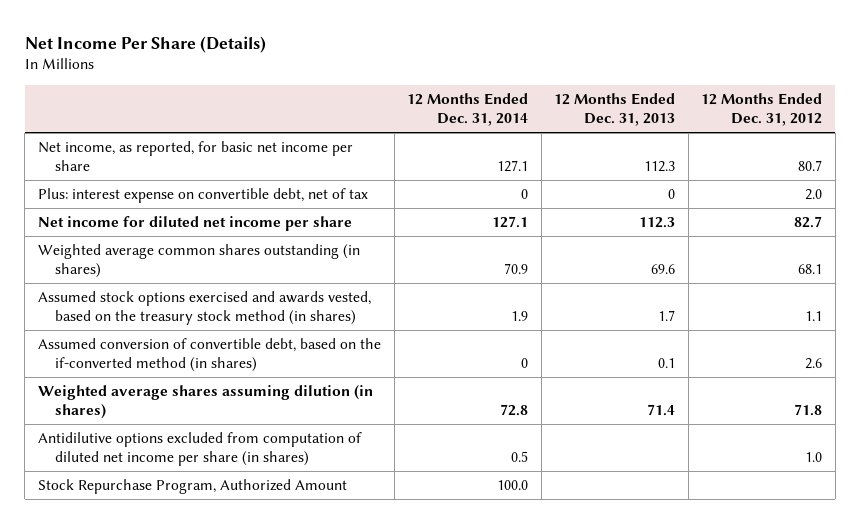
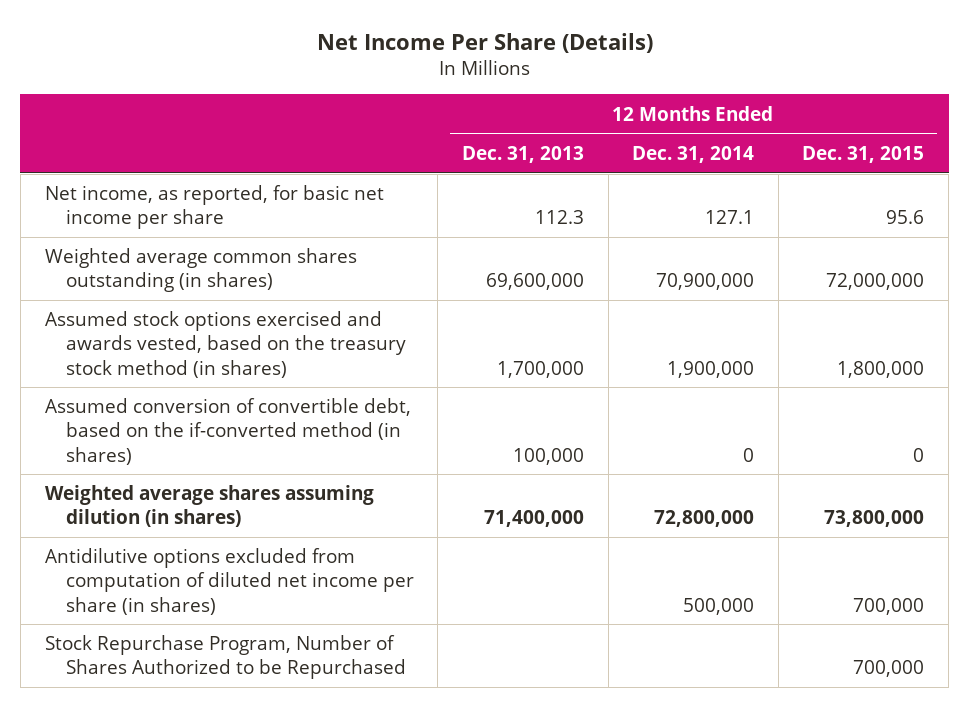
[701,92,823,126] 12 Months Ended Dec. 31, 2012 -> none
none -> [802,145,925,163] Dec. 31, 2015
[38,188,369,204] Plus: interest expense on convertible debt, net of tax -> none
[38,216,353,232] Net income for diluted net income per share -> none
[38,479,348,495] Stock Repurchase Program, Authorized Amount -> none
[504,263,529,275] 70.9 -> [656,273,755,291] 70,900,000
[651,264,676,275] 69.6 -> [486,273,585,291] 69,600,000
[511,311,529,322] 1.9 -> [667,360,755,378] 1,900,000
[658,310,676,322] 1.7 -> [497,360,585,378] 1,700,000
[658,358,676,369] 0.1 -> [513,447,585,465] 100,000
[500,404,529,417] 72.8 -> [654,510,755,528] 72,800,000
[647,404,676,417] 71.4 -> [484,510,585,528] 71,400,000
[511,451,529,463] 0.5 -> [683,597,755,615] 500,000
none -> [44,635,406,680] Stock Repurchase Program, Number of Shares Authorized to be Repurchased

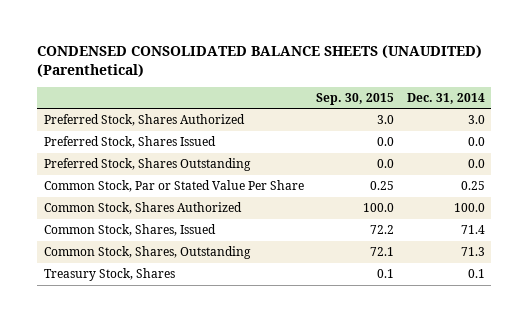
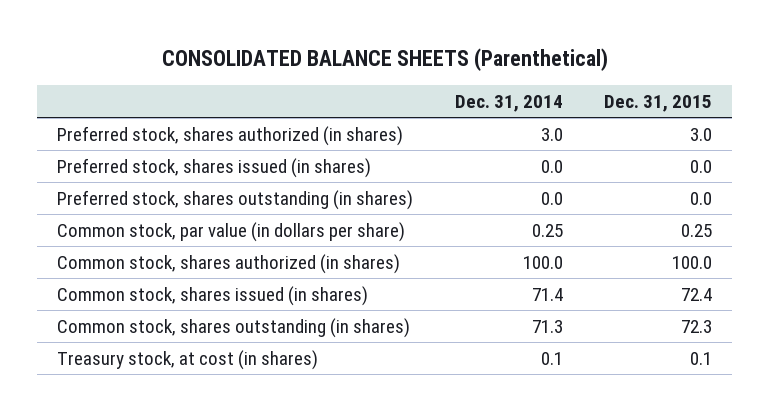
[37,44,483,77] CONDENSED CONSOLIDATED BALANCE SHEETS (UNAUDITED) (Parenthetical) -> [161,48,608,72] CONSOLIDATED BALANCE SHEETS (Parenthetical)
[316,92,395,105] Sep. 30, 2015 -> none
none -> [603,94,712,112] Dec. 31, 2015
[43,114,245,127] Preferred Stock, Shares Authorized -> [57,125,404,146] Preferred stock, shares authorized (in shares)
[43,136,216,149] Preferred Stock, Shares Issued -> [57,157,372,178] Preferred stock, shares issued (in shares)
[43,158,251,172] Preferred Stock, Shares Outstanding -> [57,189,414,210] Preferred stock, shares outstanding (in shares)
[43,180,304,193] Common Stock, Par or Stated Value Per Share -> [57,221,406,242] Common stock, par value (in dollars per share)
[43,202,242,215] Common Stock, Shares Authorized -> [57,253,401,274] Common stock, shares authorized (in shares)
[43,224,216,237] Common Stock, Shares, Issued -> [57,285,369,306] Common stock, shares issued (in shares)
[43,246,251,260] Common Stock, Shares, Outstanding -> [57,317,411,338] Common stock, shares outstanding (in shares)
[43,268,175,282] Treasury Stock, Shares -> [57,349,319,370] Treasury stock, at cost (in shares)

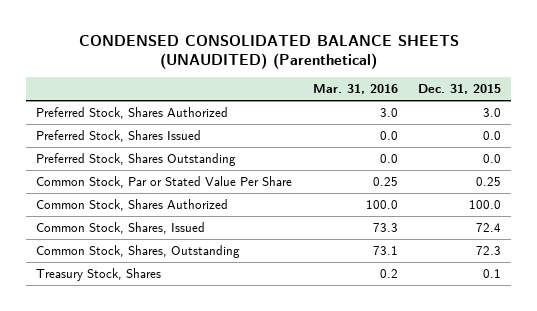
[161,48,608,72] CONSOLIDATED BALANCE SHEETS (Parenthetical) -> [78,34,459,70] CONDENSED CONSOLIDATED BALANCE SHEETS (UNAUDITED) (Parenthetical)
[454,94,563,112] Dec. 31, 2014 -> none
none -> [312,84,398,95] Mar. 31, 2016
[57,125,404,146] Preferred stock, shares authorized (in shares) -> [36,106,229,119] Preferred Stock, Shares Authorized
[57,157,372,178] Preferred stock, shares issued (in shares) -> [36,129,202,142] Preferred Stock, Shares Issued
[57,189,414,210] Preferred stock, shares outstanding (in shares) -> [36,152,237,166] Preferred Stock, Shares Outstanding
[57,221,406,242] Common stock, par value (in dollars per share) -> [36,175,293,188] Common Stock, Par or Stated Value Per Share
[57,253,401,274] Common stock, shares authorized (in shares) -> [36,198,229,211] Common Stock, Shares Authorized
[57,285,369,306] Common stock, shares issued (in shares) -> [36,221,206,234] Common Stock, Shares, Issued
[57,317,411,338] Common stock, shares outstanding (in shares) -> [36,244,241,258] Common Stock, Shares, Outstanding
[57,349,319,370] Treasury stock, at cost (in shares) -> [36,267,162,281] Treasury Stock, Shares

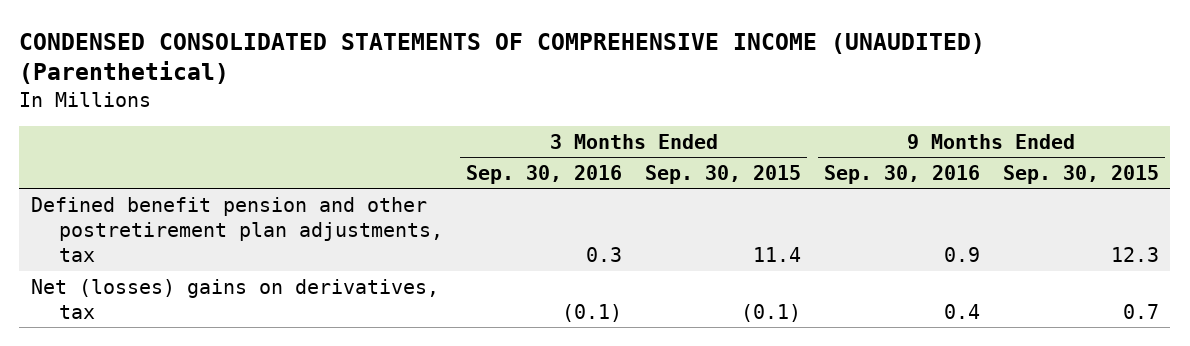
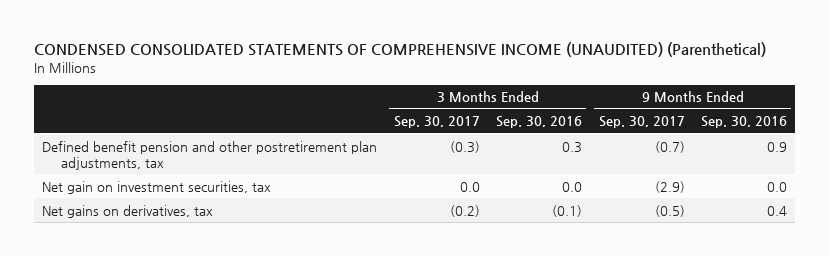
[645,165,802,185] Sep. 30, 2015 -> none
[1002,165,1159,185] Sep. 30, 2015 -> none
none -> [393,116,480,129] Sep. 30, 2017
none -> [598,116,685,129] Sep. 30, 2017
none -> [42,180,272,194] Net gain on investment securities, tax
[30,278,439,320] Net (losses) gains on derivatives, tax -> [42,204,214,218] Net gains on derivatives, tax

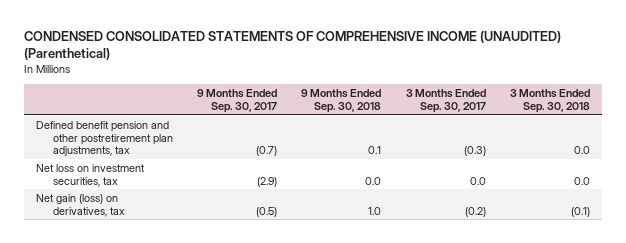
[496,116,583,129] Sep. 30, 2016 -> none
[701,116,788,129] Sep. 30, 2016 -> none
none -> [301,89,382,113] 9 Months Ended Sep. 30, 2018
none -> [509,89,590,113] 3 Months Ended Sep. 30, 2018
[42,180,272,194] Net gain on investment securities, tax -> [35,163,145,187] Net loss on investment securities, tax
[42,204,214,218] Net gains on derivatives, tax -> [35,193,125,217] Net gain (loss) on derivatives, tax

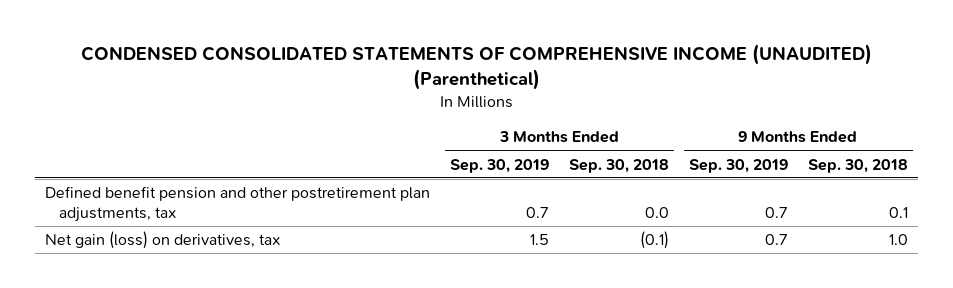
[197,89,278,113] 9 Months Ended Sep. 30, 2017 -> none
[405,89,486,113] 3 Months Ended Sep. 30, 2017 -> none
none -> [450,158,550,173] Sep. 30, 2019
none -> [688,158,788,173] Sep. 30, 2019
[35,163,145,187] Net loss on investment securities, tax -> none

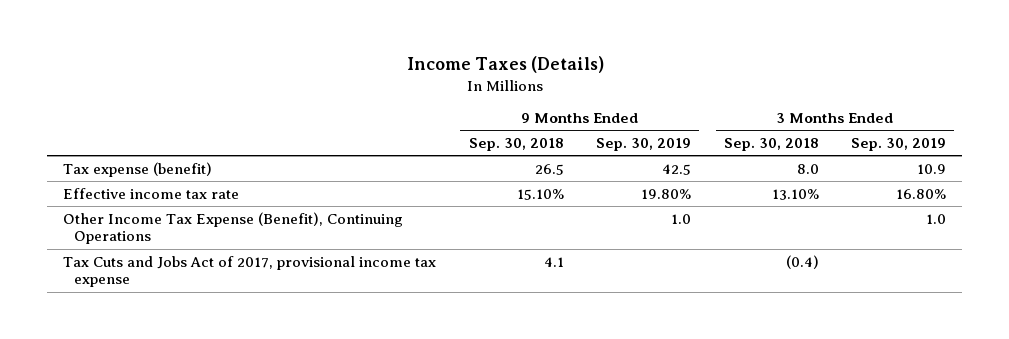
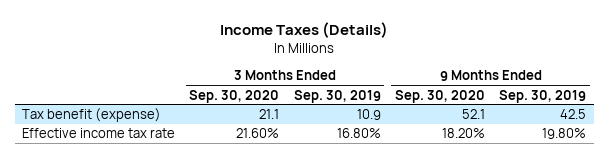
[468,138,564,152] Sep. 30, 2018 -> none
[723,138,819,152] Sep. 30, 2018 -> none
none -> [189,89,280,103] Sep. 30, 2020
none -> [395,89,486,103] Sep. 30, 2020
[63,161,213,177] Tax expense (benefit) -> [21,108,161,123] Tax benefit (expense)
[63,211,404,245] Other Income Tax Expense (Benefit), Continuing Operations -> none
[63,255,437,288] Tax Cuts and Jobs Act of 2017, provisional income tax expense -> none

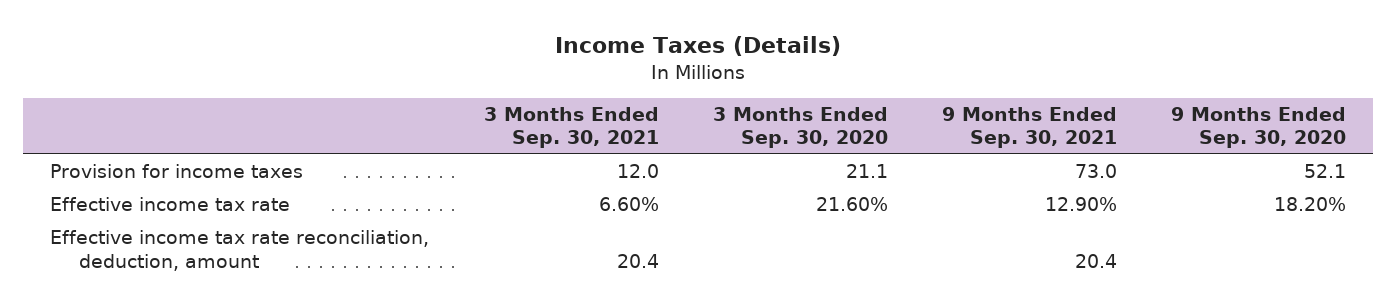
[293,89,381,103] Sep. 30, 2019 -> none
[499,89,587,103] Sep. 30, 2019 -> none
none -> [483,107,659,149] 3 Months Ended Sep. 30, 2021
none -> [941,107,1117,149] 9 Months Ended Sep. 30, 2021
[21,108,161,123] Tax benefit (expense) -> [50,164,304,179] Provision for income taxes
none -> [50,230,430,271] Effective income tax rate reconciliation, deduction, amount

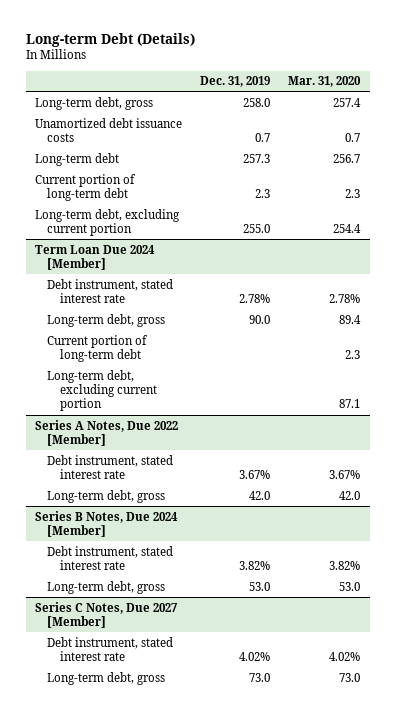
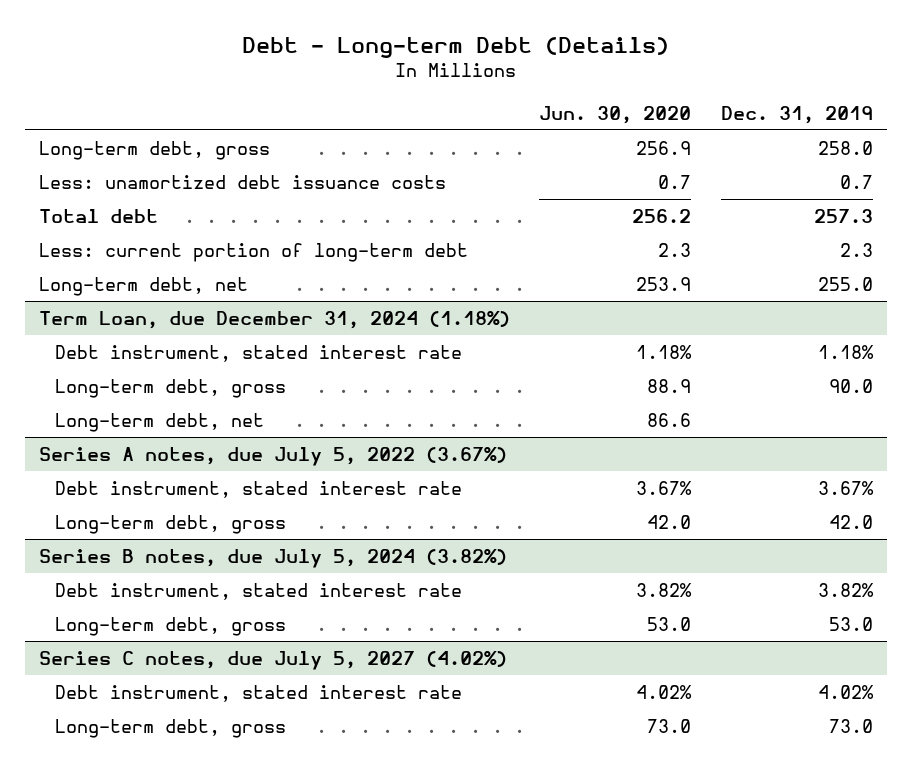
[25,32,195,47] Long-term Debt (Details) -> [241,36,669,58] Debt - Long-term Debt (Details)
[288,76,362,88] Mar. 31, 2020 -> none
none -> [539,105,692,124] Jun. 30, 2020
[34,117,182,142] Unamortized debt issuance costs -> [39,175,447,190] Less: unamortized debt issuance costs
[34,152,119,166] Long-term debt -> [39,209,159,224] Total debt
[34,173,136,201] Current portion of long-term debt -> [39,243,469,263] Less: current portion of long-term debt
[34,208,180,236] Long-term debt, excluding current portion -> [39,277,249,297] Long-term debt, net
[34,244,155,270] Term Loan Due 2024 [Member] -> [39,311,511,330] Term Loan, due December 31, 2024 (1.18%)
[239,293,271,303] 2.78% -> [817,345,874,360] 1.18%
[47,334,149,362] Current portion of long-term debt -> none
[47,369,158,412] Long-term debt, excluding current portion -> [55,413,265,433] Long-term debt, net
[34,419,178,446] Series A Notes, Due 2022 [Member] -> [39,447,508,467] Series A notes, due July 5, 2022 (3.67%)
[34,510,178,537] Series B Notes, Due 2024 [Member] -> [39,549,508,569] Series B notes, due July 5, 2024 (3.82%)
[34,601,178,628] Series C Notes, Due 2027 [Member] -> [39,651,508,671] Series C notes, due July 5, 2027 (4.02%)

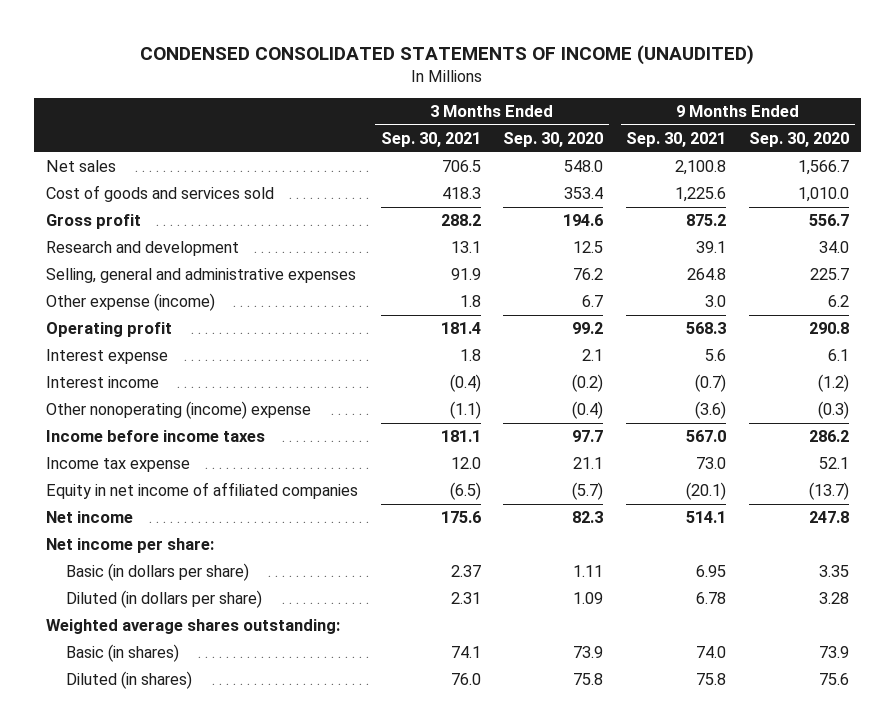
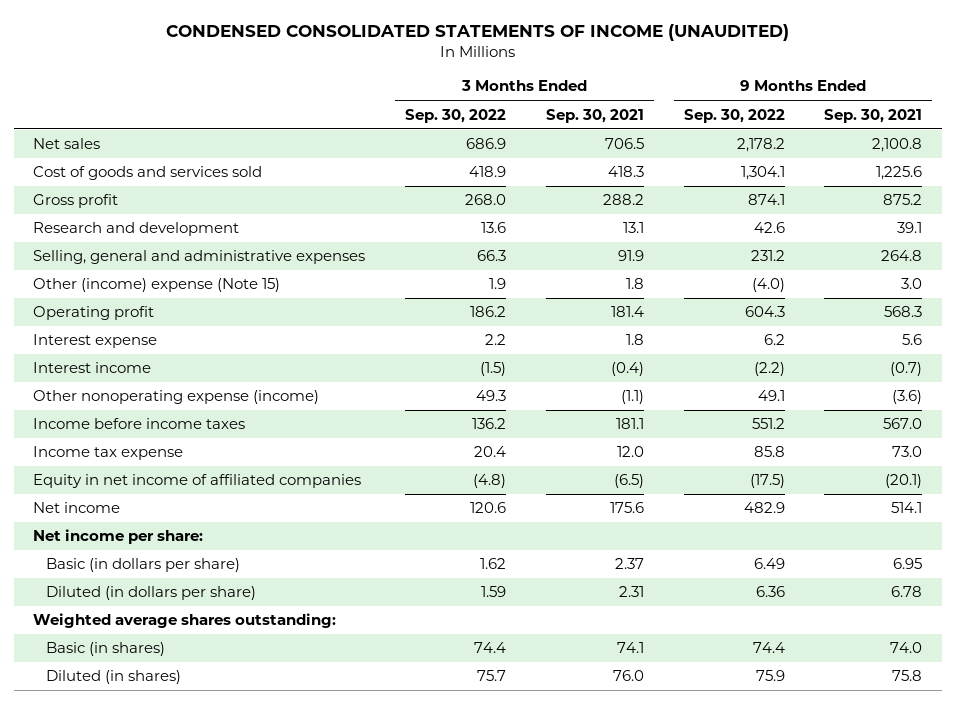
[503,132,604,148] Sep. 30, 2020 -> none
[749,132,850,148] Sep. 30, 2020 -> none
none -> [405,108,507,123] Sep. 30, 2022
none -> [683,108,785,123] Sep. 30, 2022
[45,293,215,312] Other expense (income) -> [33,278,281,293] Other (income) expense (Note 15)
[45,401,311,420] Other nonoperating (income) expense -> [33,390,320,405] Other nonoperating expense (income)

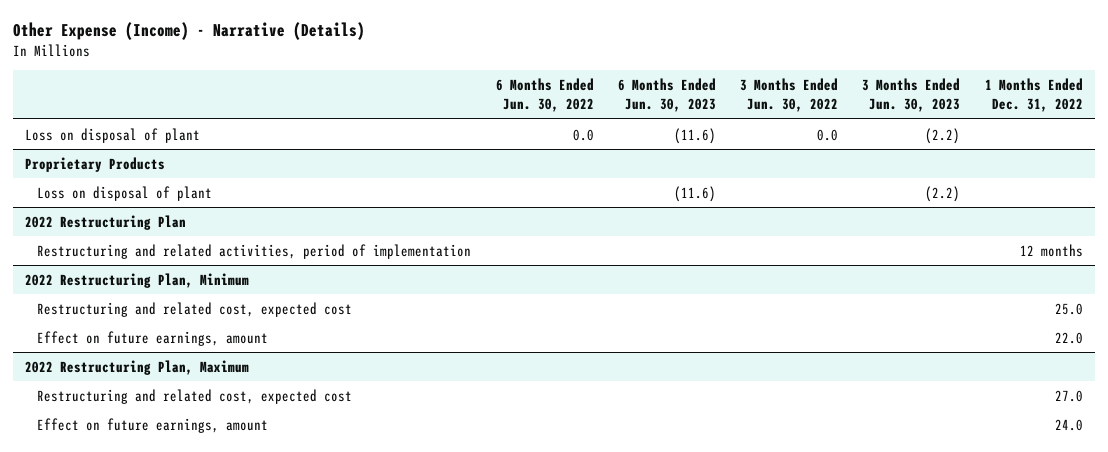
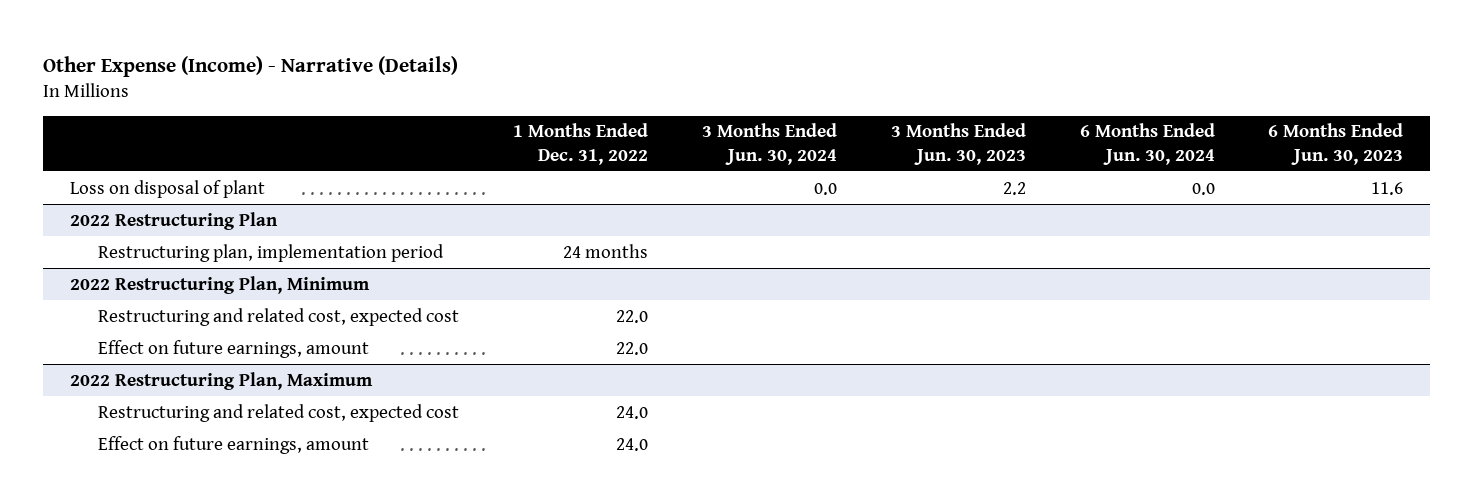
[495,78,594,113] 6 Months Ended Jun. 30, 2022 -> none
[740,78,839,113] 3 Months Ended Jun. 30, 2022 -> none
none -> [701,123,837,165] 3 Months Ended Jun. 30, 2024
none -> [1079,123,1215,165] 6 Months Ended Jun. 30, 2024
[25,156,166,172] Proprietary Products -> none
[37,185,213,201] Loss on disposal of plant -> none
[673,127,716,144] (11.6) -> [1371,181,1404,195] 11.6
[925,127,961,144] (2.2) -> [1002,181,1026,195] 2.2
[37,243,472,259] Restructuring and related activities, period of implementation -> [97,243,444,262] Restructuring plan, implementation period
[1019,243,1083,257] 12 months -> [562,243,648,258] 24 months
[1054,302,1083,315] 25.0 -> [615,309,648,323] 22.0
[1054,389,1083,402] 27.0 -> [615,405,648,419] 24.0

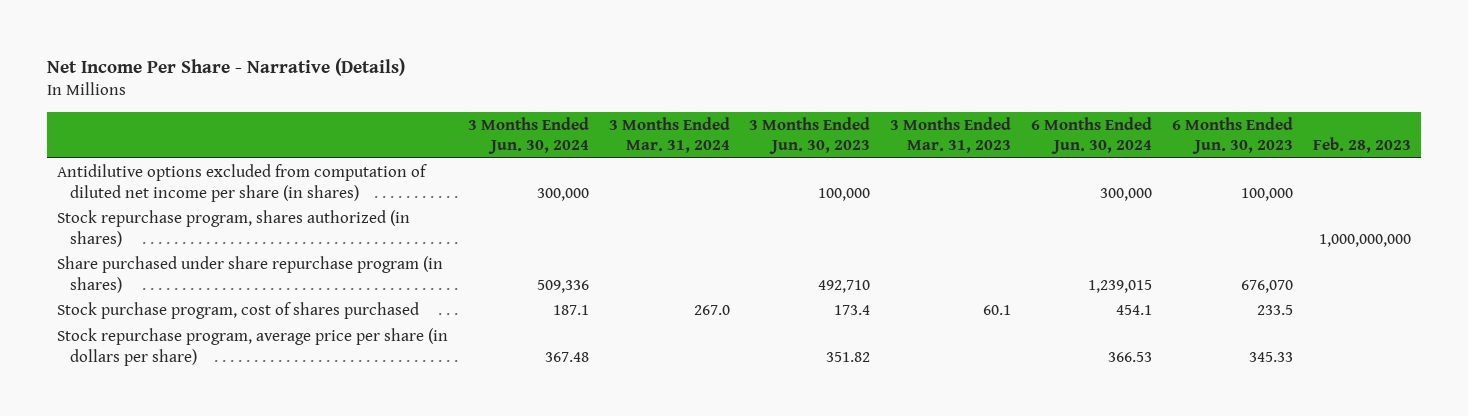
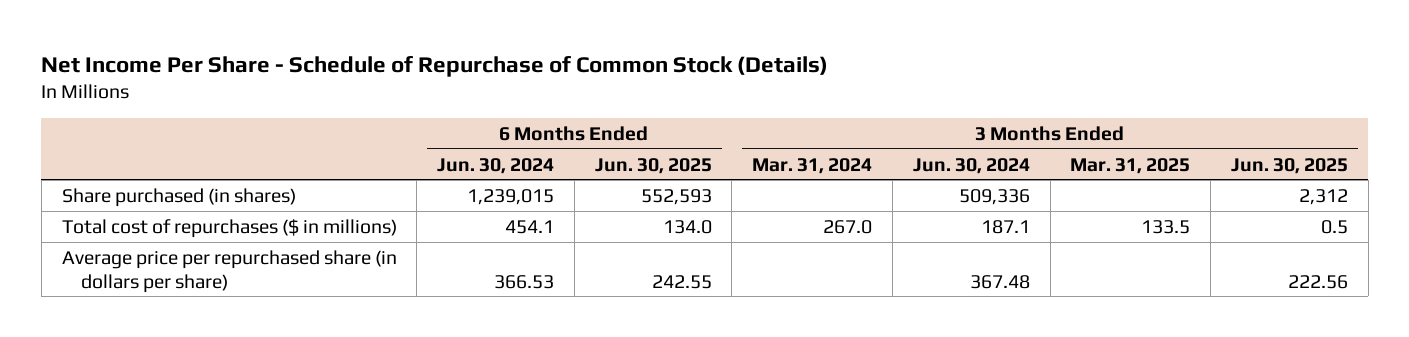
[46,57,405,76] Net Income Per Share - Narrative (Details) -> [41,55,829,77] Net Income Per Share - Schedule of Repurchase of Common Stock (Details)
[749,116,871,155] 3 Months Ended Jun. 30, 2023 -> none
[890,116,1012,154] 3 Months Ended Mar. 31, 2023 -> none
[1172,116,1294,155] 6 Months Ended Jun. 30, 2023 -> none
[1312,137,1411,154] Feb. 28, 2023 -> none
none -> [594,157,712,174] Jun. 30, 2025
none -> [1070,157,1191,174] Mar. 31, 2025
none -> [1230,157,1348,174] Jun. 30, 2025
[56,164,427,202] Antidilutive options excluded from computation of diluted net income per share (in shares) -> none
[56,210,410,247] Stock repurchase program, shares authorized (in shares) -> none
[56,256,443,293] Share purchased under share repurchase program (in shares) -> [61,187,296,207] Share purchased (in shares)
[56,302,419,320] Stock purchase program, cost of shares purchased -> [61,218,397,238] Total cost of repurchases ($ in millions)
[56,328,448,366] Stock repurchase program, average price per share (in dollars per share) -> [61,249,397,293] Average price per repurchased share (in dollars per share)

